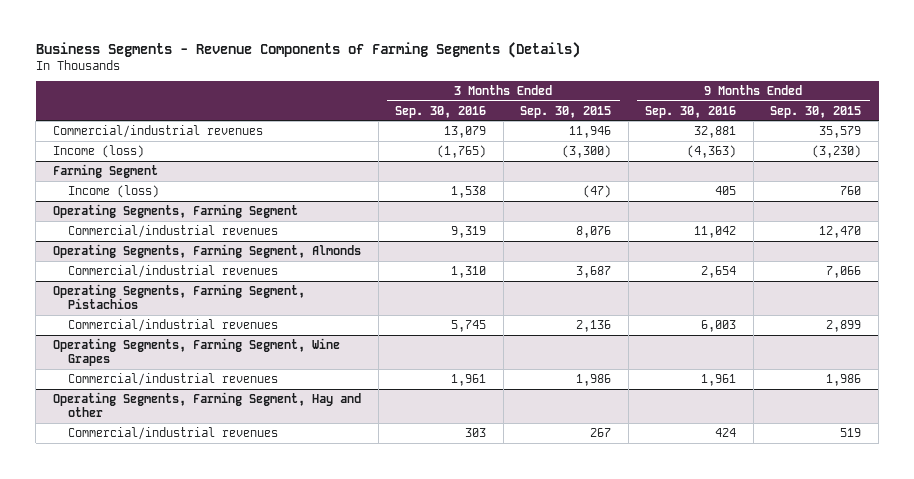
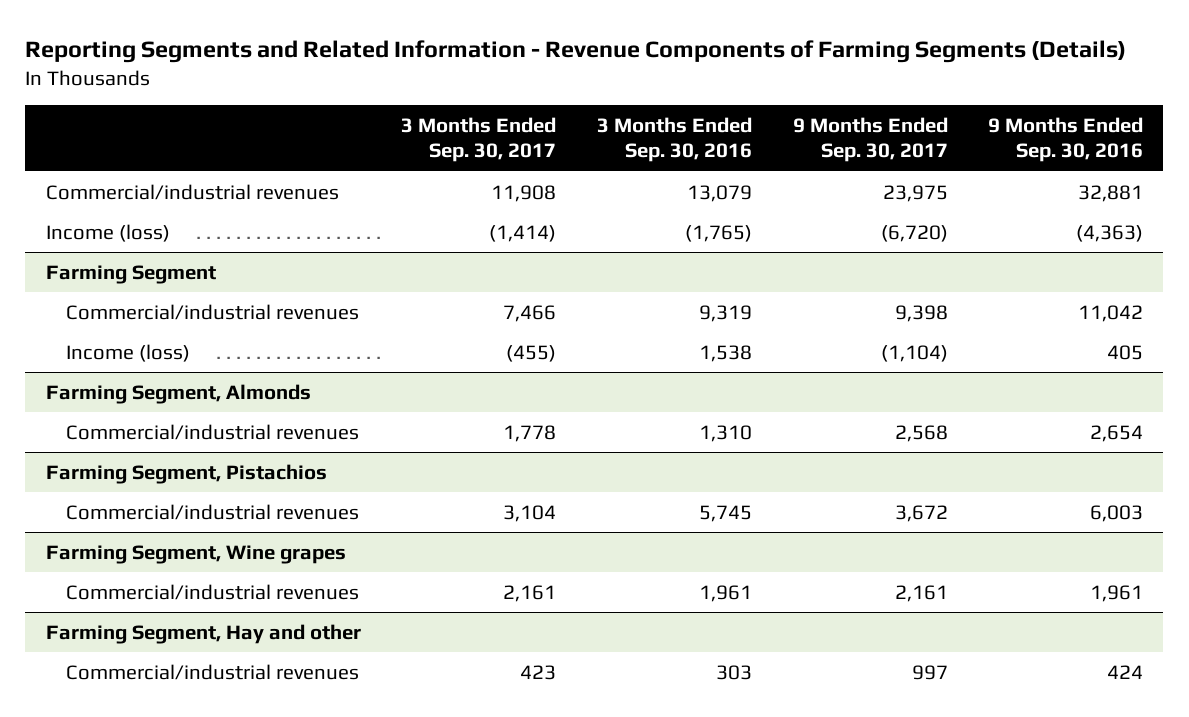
[35,41,580,58] Business Segments - Revenue Components of Farming Segments (Details) -> [25,40,1127,64] Reporting Segments and Related Information - Revenue Components of Farming Segments (Details)
[520,105,612,118] Sep. 30, 2015 -> none
[770,105,862,118] Sep. 30, 2015 -> none
none -> [401,116,557,163] 3 Months Ended Sep. 30, 2017
none -> [792,116,948,163] 9 Months Ended Sep. 30, 2017
[52,203,298,218] Operating Segments, Farming Segment -> none
[68,184,160,198] Income (loss) -> [66,343,191,362] Income (loss)
[52,243,361,258] Operating Segments, Farming Segment, Almonds -> [45,383,311,404] Farming Segment, Almonds
[52,283,305,310] Operating Segments, Farming Segment, Pistachios -> [45,463,327,484] Farming Segment, Pistachios
[52,337,340,367] Operating Segments, Farming Segment, Wine Grapes -> [45,544,346,564] Farming Segment, Wine grapes
[52,391,361,418] Operating Segments, Farming Segment, Hay and other -> [45,623,361,644] Farming Segment, Hay and other

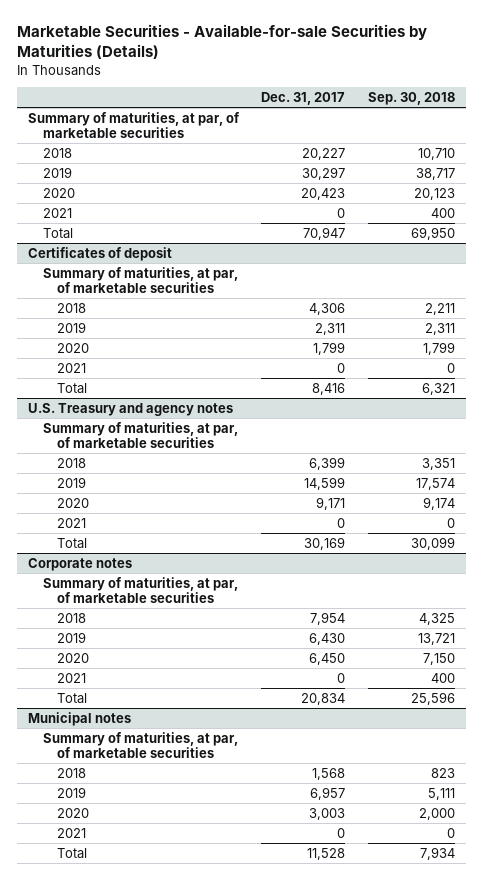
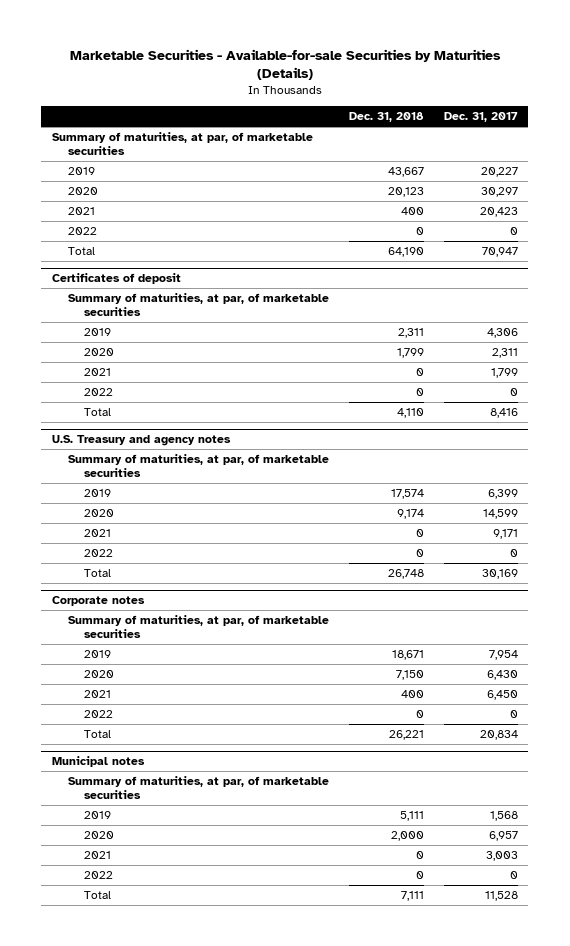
[367,92,455,106] Sep. 30, 2018 -> none
none -> [348,112,424,123] Dec. 31, 2018
[42,147,72,158] 2018 -> [67,167,95,176] 2019
[42,166,72,178] 2019 -> [67,187,98,196] 2020
[42,187,75,198] 2020 -> [67,207,95,216] 2021
[42,207,72,218] 2021 -> [67,227,97,236] 2022
[56,302,86,313] 2018 -> [83,328,111,337] 2019
[56,321,86,333] 2019 -> [83,348,114,357] 2020
[56,342,89,353] 2020 -> [83,368,111,377] 2021
[56,362,86,373] 2021 -> [83,388,113,397] 2022
[56,457,86,468] 2018 -> [83,489,111,498] 2019
[56,476,86,488] 2019 -> [83,509,114,518] 2020
[56,497,89,508] 2020 -> [83,529,111,538] 2021
[56,517,86,528] 2021 -> [83,549,113,558] 2022
[56,612,86,623] 2018 -> [83,650,111,659] 2019
[56,631,86,643] 2019 -> [83,670,114,679] 2020
[56,652,89,663] 2020 -> [83,690,111,699] 2021
[56,672,86,683] 2021 -> [83,710,113,719] 2022
[56,767,86,778] 2018 -> [83,811,111,820] 2019
[56,786,86,798] 2019 -> [83,831,114,840] 2020
[56,807,89,818] 2020 -> [83,851,111,860] 2021
[56,827,86,838] 2021 -> [83,871,113,880] 2022

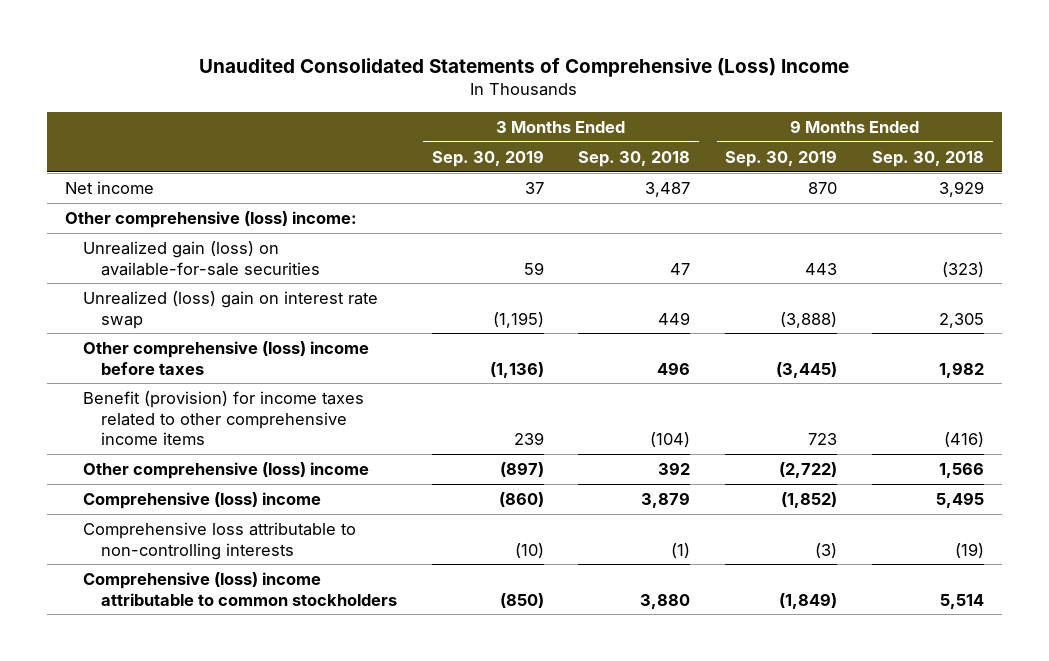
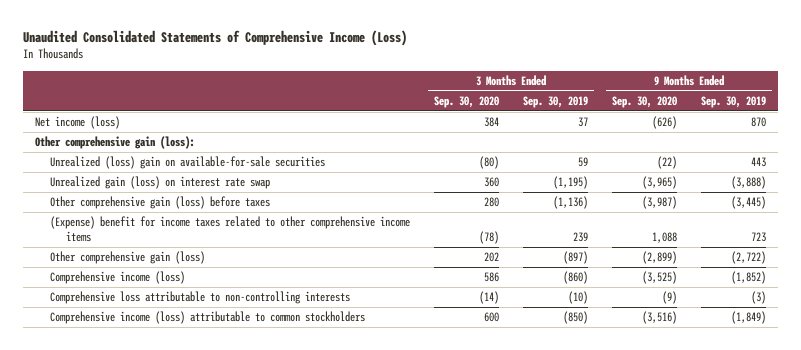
[199,57,850,77] Unaudited Consolidated Statements of Comprehensive (Loss) Income -> [23,29,408,46] Unaudited Consolidated Statements of Comprehensive Income (Loss)
[578,150,691,167] Sep. 30, 2018 -> none
[872,150,985,167] Sep. 30, 2018 -> none
none -> [434,96,500,109] Sep. 30, 2020
none -> [611,96,677,109] Sep. 30, 2020
[64,180,154,194] Net income -> [34,116,120,130] Net income (loss)
[64,210,357,228] Other comprehensive (loss) income: -> [34,136,195,150] Other comprehensive gain (loss):
[82,240,320,276] Unrealized gain (loss) on available-for-sale securities -> [50,156,326,170] Unrealized (loss) gain on available-for-sale securities
[82,290,378,329] Unrealized (loss) gain on interest rate swap -> [50,176,271,190] Unrealized gain (loss) on interest rate swap
[82,340,369,375] Other comprehensive (loss) income before taxes -> [50,196,271,210] Other comprehensive gain (loss) before taxes
[82,390,364,446] Benefit (provision) for income taxes related to other comprehensive income items -> [50,216,411,243] (Expense) benefit for income taxes related to other comprehensive income items
[82,461,369,479] Other comprehensive (loss) income -> [50,251,206,265] Other comprehensive gain (loss)
[82,491,321,509] Comprehensive (loss) income -> [50,271,186,285] Comprehensive income (loss)
[82,571,397,606] Comprehensive (loss) income attributable to common stockholders -> [50,311,366,325] Comprehensive income (loss) attributable to common stockholders

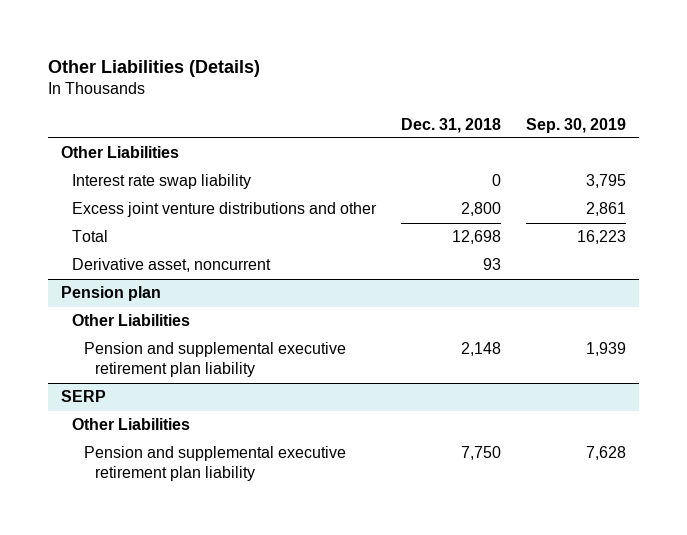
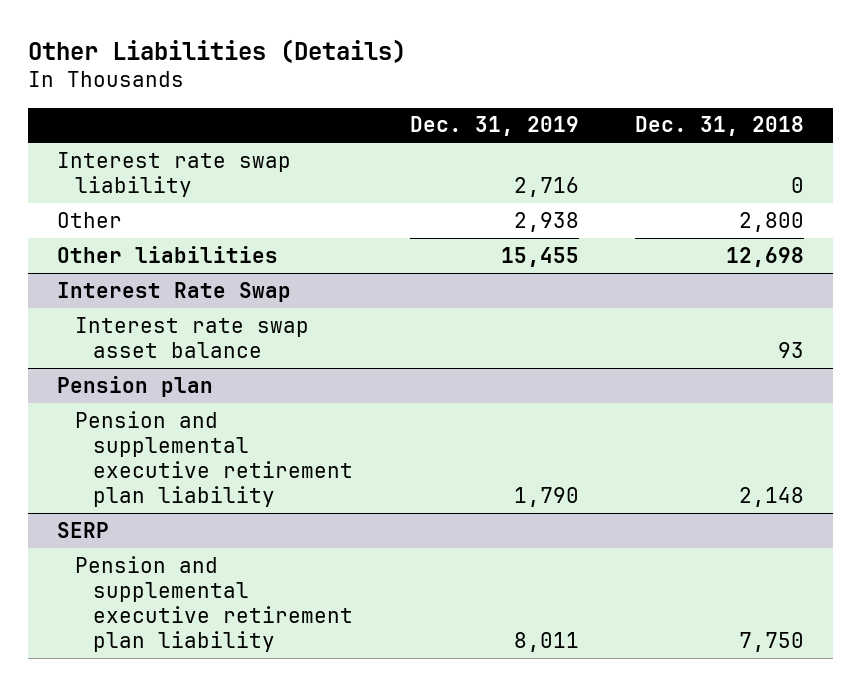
[526,117,627,133] Sep. 30, 2019 -> none
none -> [409,116,579,137] Dec. 31, 2019
[60,146,179,159] Other Liabilities -> none
[72,258,272,273] Derivative asset, noncurrent -> none
[72,202,378,218] Excess joint venture distributions and other -> [56,211,122,228] Other
[72,230,109,243] Total -> [56,245,278,263] Other liabilities
none -> [56,281,291,302] Interest Rate Swap
none -> [74,316,309,358] Interest rate swap asset balance
[72,314,191,327] Other Liabilities -> none
[72,418,191,431] Other Liabilities -> none

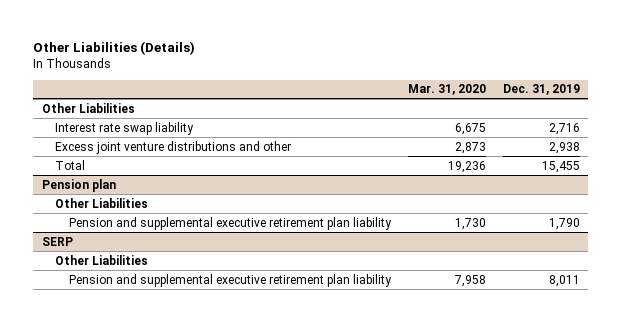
[635,116,805,137] Dec. 31, 2018 -> none
none -> [407,84,486,96] Mar. 31, 2020
none -> [41,102,135,113] Other Liabilities
[56,281,291,302] Interest Rate Swap -> none
[74,316,309,358] Interest rate swap asset balance -> none
[56,211,122,228] Other -> [55,140,292,154] Excess joint venture distributions and other
[56,245,278,263] Other liabilities -> [55,159,86,170] Total
none -> [55,197,149,208] Other Liabilities
none -> [55,254,149,265] Other Liabilities

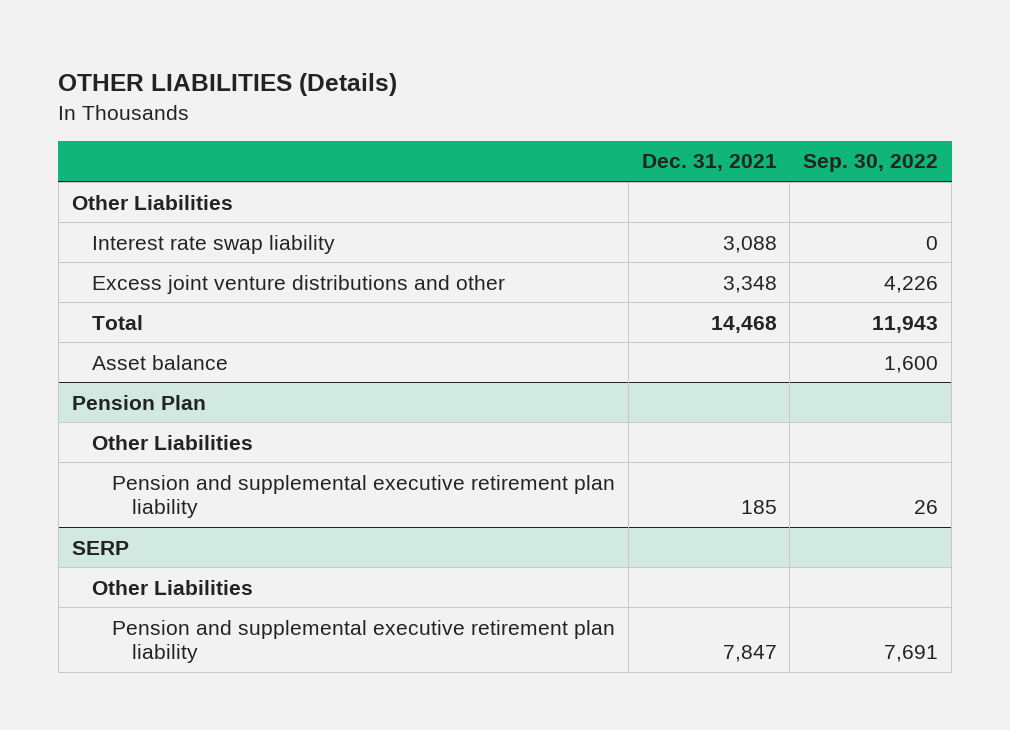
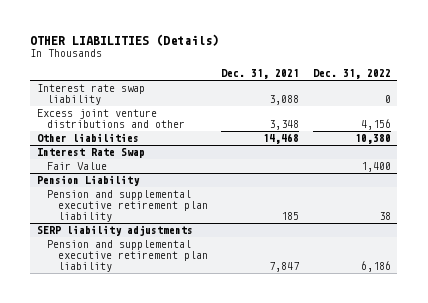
[803,154,939,173] Sep. 30, 2022 -> none
none -> [312,69,391,80] Dec. 31, 2022
[71,194,233,210] Other Liabilities -> none
[91,434,253,450] Other Liabilities -> none
[91,314,143,330] Total -> [37,133,140,143] Other liabilities
none -> [37,148,146,159] Interest Rate Swap
[91,354,228,370] Asset balance -> [47,162,108,171] Fair Value
[71,394,206,410] Pension Plan -> [37,175,141,187] Pension Liability
[91,579,253,595] Other Liabilities -> none
[71,540,129,555] SERP -> [37,225,194,237] SERP liability adjustments

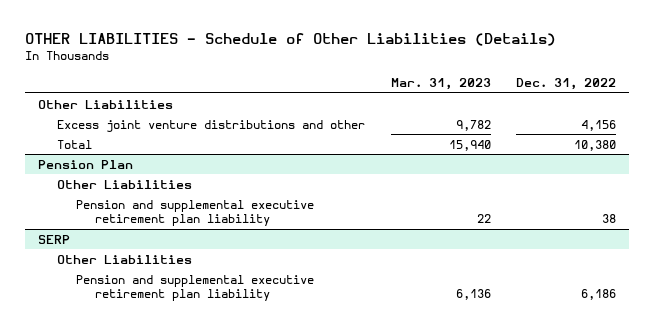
[30,33,220,46] OTHER LIABILITIES (Details) -> [24,32,556,46] OTHER LIABILITIES - Schedule of Other Liabilities (Details)
[221,69,300,80] Dec. 31, 2021 -> none
none -> [390,78,491,91] Mar. 31, 2023
[37,84,146,106] Interest rate swap liability -> none
none -> [37,99,173,109] Other Liabilities
[37,148,146,159] Interest Rate Swap -> none
[47,162,108,171] Fair Value -> none
[37,133,140,143] Other liabilities -> [56,139,92,149] Total
[37,175,141,187] Pension Liability -> [37,159,133,169] Pension Plan
none -> [56,179,192,189] Other Liabilities
[37,225,194,237] SERP liability adjustments -> [37,234,70,244] SERP
none -> [56,254,192,264] Other Liabilities

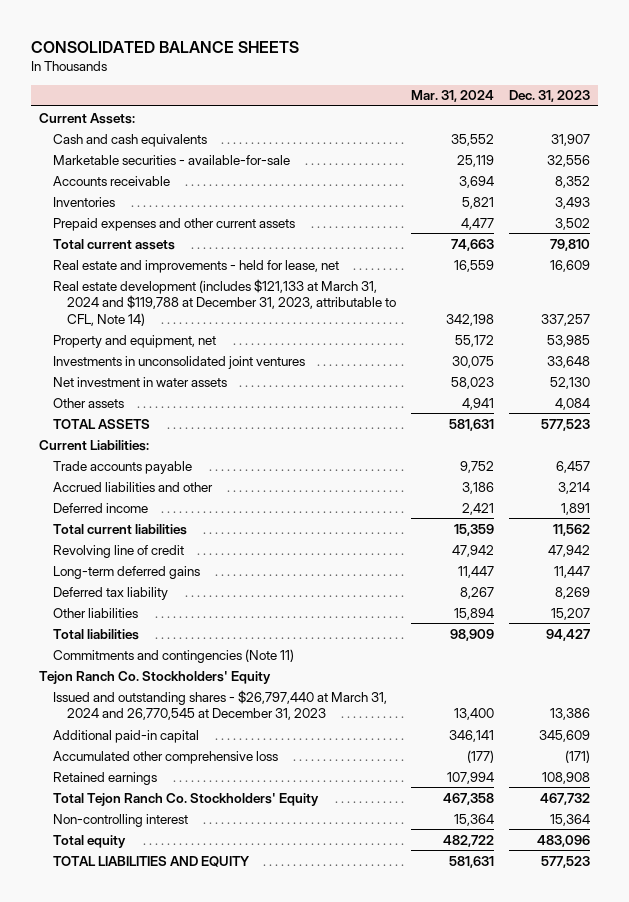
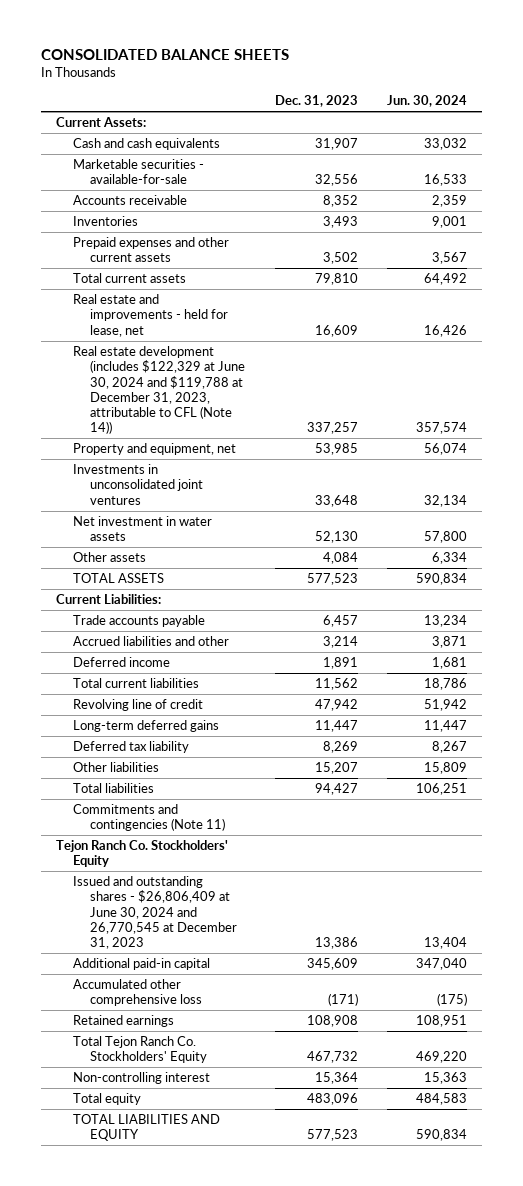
[411,90,495,103] Mar. 31, 2024 -> none
none -> [387,95,468,108] Jun. 30, 2024
[52,278,396,326] Real estate development (includes $121,133 at March 31, 2024 and $119,788 at December 31, 2023, attributable to CFL, Note 14) -> [73,346,246,435] Real estate development (includes $122,329 at June 30, 2024 and $119,788 at December 31, 2023, attributable to CFL (Note 14))
[52,689,387,721] Issued and outstanding shares - $26,797,440 at March 31, 2024 and 26,770,545 at December 31, 2023 -> [73,876,238,949] Issued and outstanding shares - $26,806,409 at June 30, 2024 and 26,770,545 at December 31, 2023

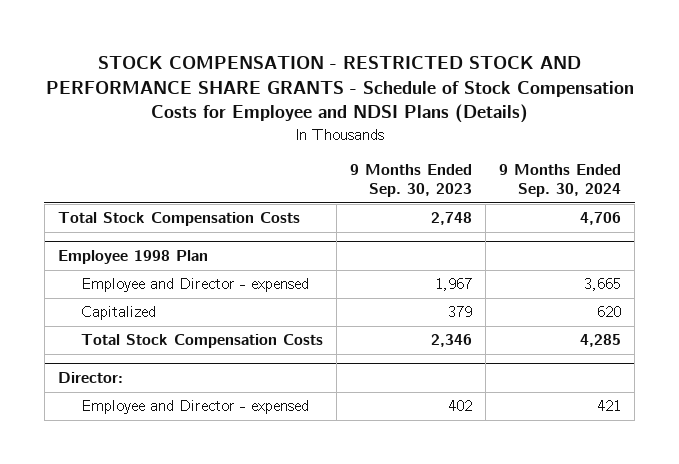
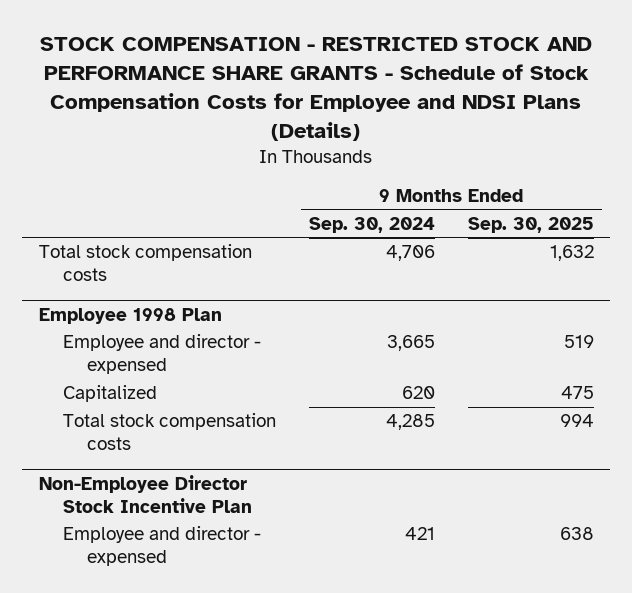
[349,164,472,198] 9 Months Ended Sep. 30, 2023 -> none
none -> [467,216,594,233] Sep. 30, 2025
[57,212,300,227] Total Stock Compensation Costs -> [38,244,252,282] Total stock compensation costs
[80,278,309,293] Employee and Director - expensed -> [62,334,261,375] Employee and director - expensed
[80,334,323,349] Total Stock Compensation Costs -> [62,413,276,451] Total stock compensation costs
[57,372,123,384] Director: -> [38,474,252,513] Non-Employee Director Stock Incentive Plan
[80,400,309,415] Employee and Director - expensed -> [62,526,261,567] Employee and director - expensed

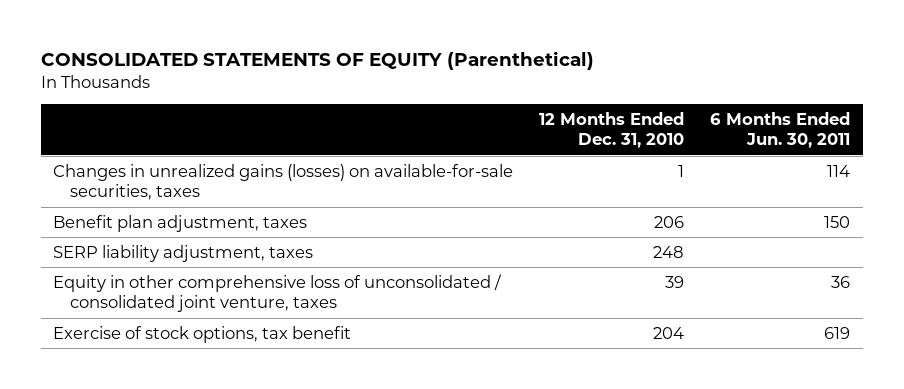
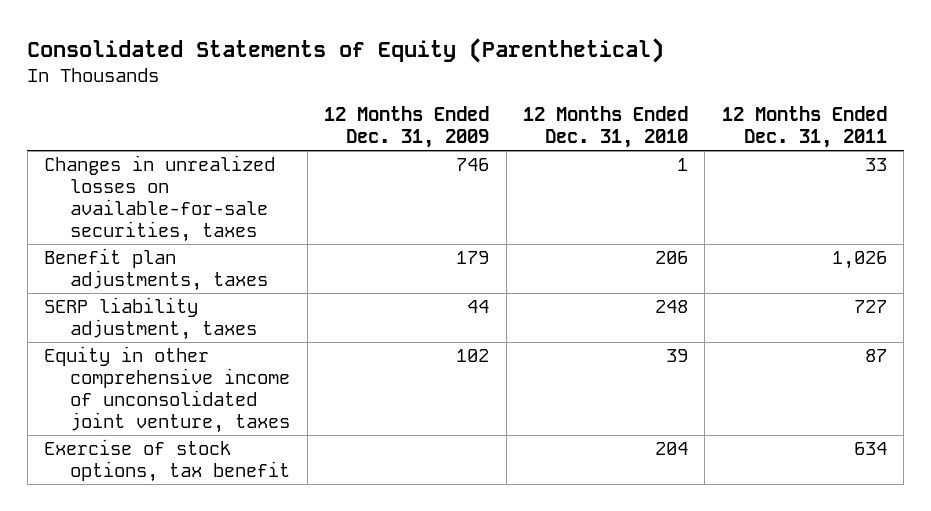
[40,50,594,70] CONSOLIDATED STATEMENTS OF EQUITY (Parenthetical) -> [27,37,665,63] Consolidated Statements of Equity (Parenthetical)
[710,111,851,149] 6 Months Ended Jun. 30, 2011 -> none
none -> [324,106,490,149] 12 Months Ended Dec. 31, 2009
none -> [721,106,887,149] 12 Months Ended Dec. 31, 2011
[53,163,514,201] Changes in unrealized gains (losses) on available-for-sale securities, taxes -> [44,155,276,243] Changes in unrealized losses on available-for-sale securities, taxes
[53,214,308,232] Benefit plan adjustment, taxes -> [44,248,269,292] Benefit plan adjustments, taxes
[53,273,503,313] Equity in other comprehensive loss of unconsolidated / consolidated joint venture, taxes -> [44,346,291,434] Equity in other comprehensive income of unconsolidated joint venture, taxes

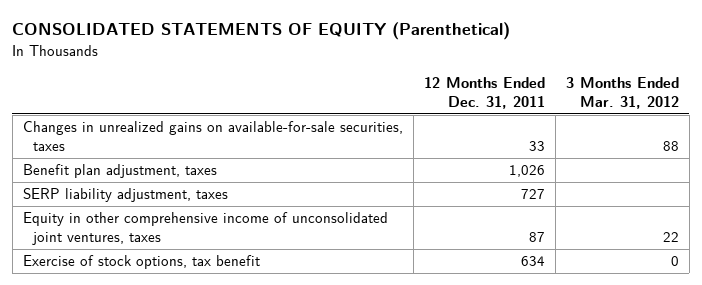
[27,37,665,63] Consolidated Statements of Equity (Parenthetical) -> [12,22,511,41] CONSOLIDATED STATEMENTS OF EQUITY (Parenthetical)
[324,106,490,149] 12 Months Ended Dec. 31, 2009 -> none
[522,106,688,149] 12 Months Ended Dec. 31, 2010 -> none
none -> [565,76,679,109] 3 Months Ended Mar. 31, 2012
[44,155,276,243] Changes in unrealized losses on available-for-sale securities, taxes -> [22,121,403,152] Changes in unrealized gains on available-for-sale securities, taxes
[44,248,269,292] Benefit plan adjustments, taxes -> [22,164,217,179] Benefit plan adjustment, taxes
[44,346,291,434] Equity in other comprehensive income of unconsolidated joint venture, taxes -> [22,212,388,246] Equity in other comprehensive income of unconsolidated joint ventures, taxes

